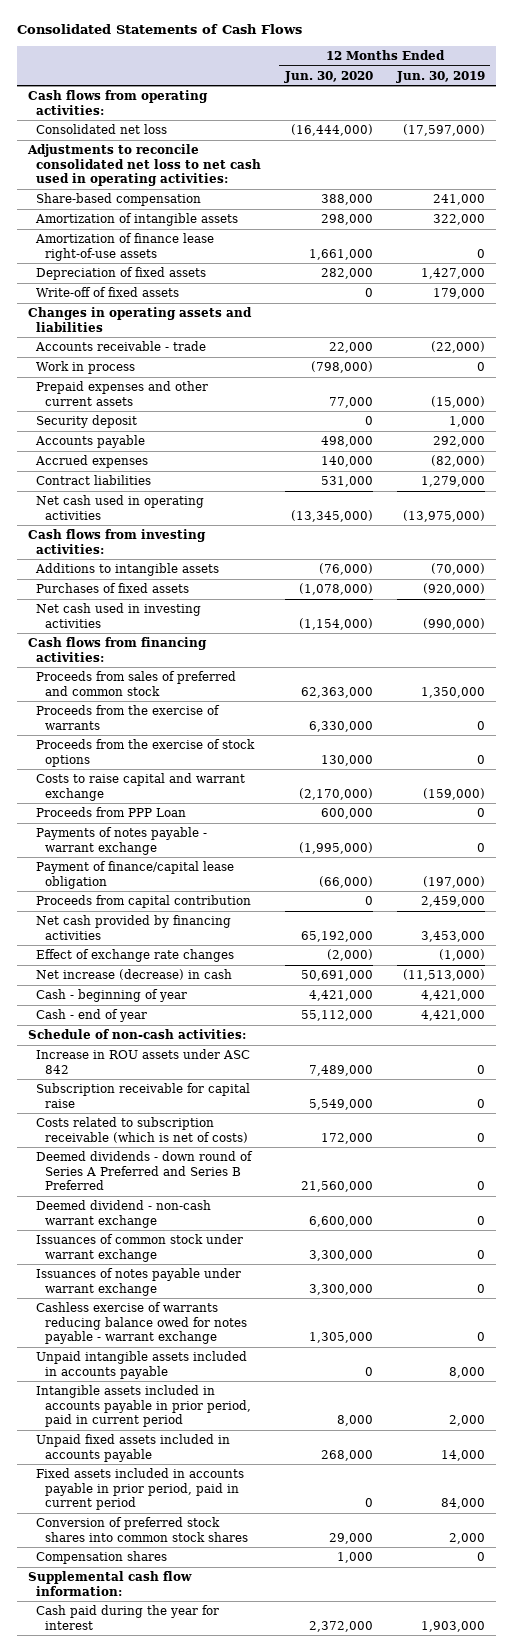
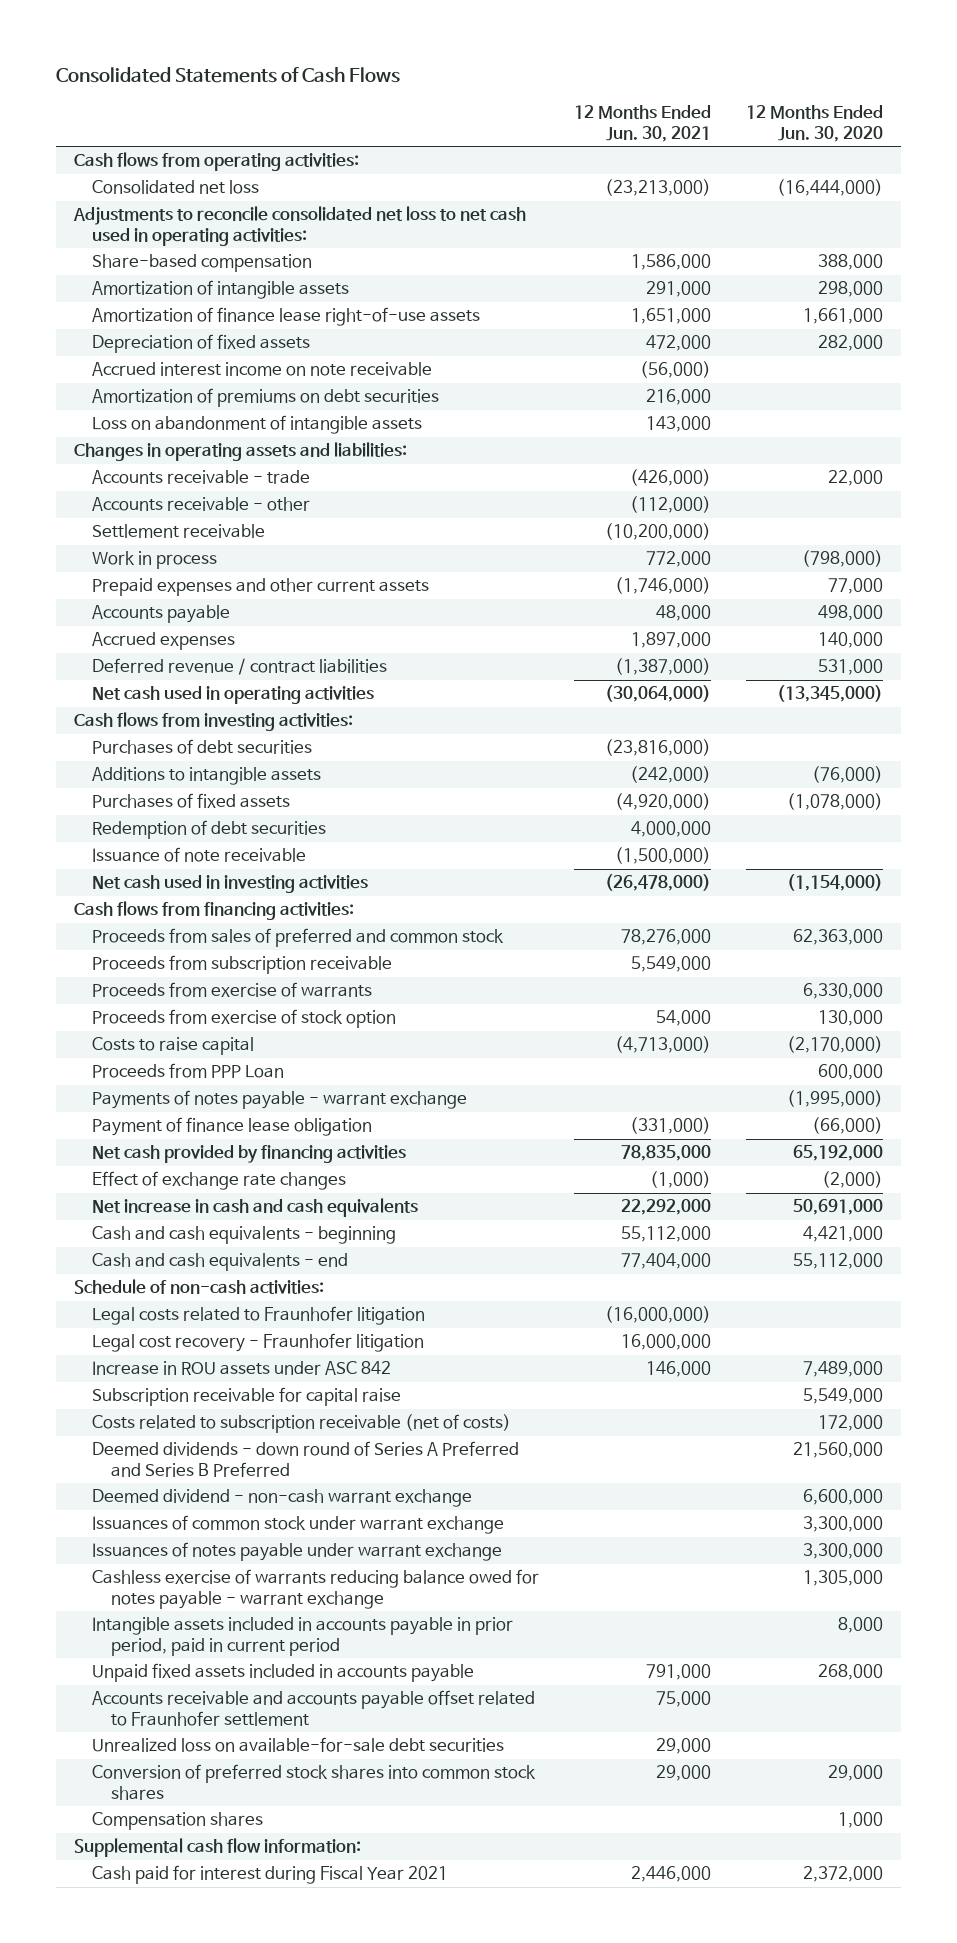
[395,70,485,83] Jun. 30, 2019 -> none
none -> [574,105,712,142] 12 Months Ended Jun. 30, 2021
[36,287,180,298] Write-off of fixed assets -> none
none -> [92,362,433,377] Accrued interest income on note receivable
none -> [92,388,440,408] Amortization of premiums on debt securities
none -> [92,415,423,435] Loss on abandonment of intangible assets
[28,307,253,332] Changes in operating assets and liabilities -> [73,442,407,462] Changes in operating assets and liabilities:
none -> [92,497,311,512] Accounts receivable - other
none -> [92,524,266,539] Settlement receivable
[36,415,138,429] Security deposit -> none
[36,475,152,486] Contract liabilities -> [92,658,388,676] Deferred revenue / contract liabilities
none -> [92,739,313,755] Purchases of debt securities
none -> [92,820,327,840] Redemption of debt securities
none -> [92,847,307,863] Issuance of note receivable
none -> [92,955,393,975] Proceeds from subscription receivable
[36,705,221,730] Proceeds from the exercise of warrants -> [92,982,373,998] Proceeds from exercise of warrants
[36,739,256,767] Proceeds from the exercise of stock options -> [92,1009,397,1029] Proceeds from exercise of stock option
[36,773,246,801] Costs to raise capital and warrant exchange -> [92,1037,255,1056] Costs to raise capital
[36,895,252,909] Proceeds from capital contribution -> none
[36,861,235,889] Payment of finance/capital lease obligation -> [92,1117,373,1137] Payment of finance lease obligation
[36,969,233,981] Net increase (decrease) in cash -> [92,1198,419,1218] Net increase in cash and cash equivalents
[36,989,188,1003] Cash - beginning of year -> [92,1226,397,1245] Cash and cash equivalents - beginning
[36,1009,148,1023] Cash - end of year -> [92,1253,349,1272] Cash and cash equivalents - end
none -> [92,1306,426,1326] Legal costs related to Fraunhofer litigation
none -> [92,1333,425,1353] Legal cost recovery - Fraunhofer litigation
[36,1117,248,1143] Costs related to subscription receivable (which is net of costs) -> [92,1414,512,1434] Costs related to subscription receivable (net of costs)
[36,1351,248,1379] Unpaid intangible assets included in accounts payable -> none
[36,1468,245,1510] Fixed assets included in accounts payable in prior period, paid in current period -> none
none -> [92,1690,536,1726] Accounts receivable and accounts payable offset related to Fraunhofer settlement
none -> [92,1737,505,1753] Unrealized loss on available-for-sale debt securities
[36,1605,220,1630] Cash paid during the year for interest -> [92,1865,449,1885] Cash paid for interest during Fiscal Year 2021

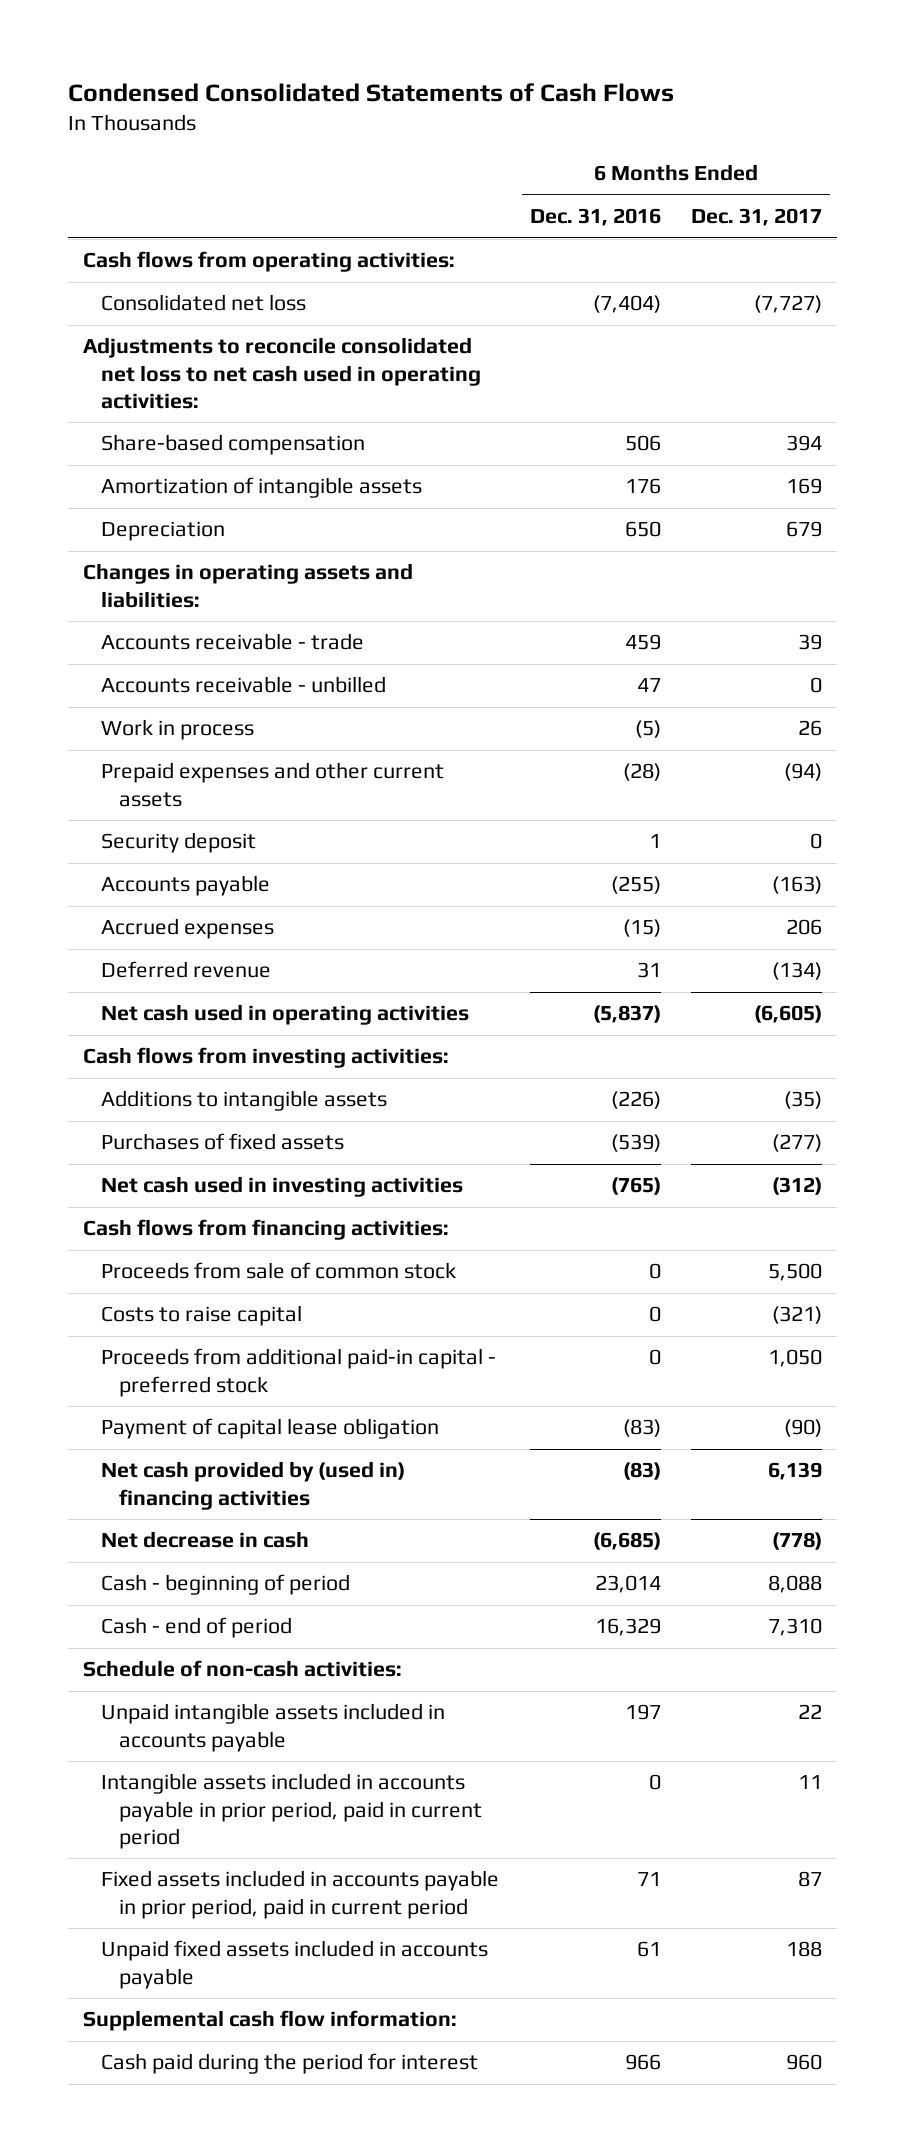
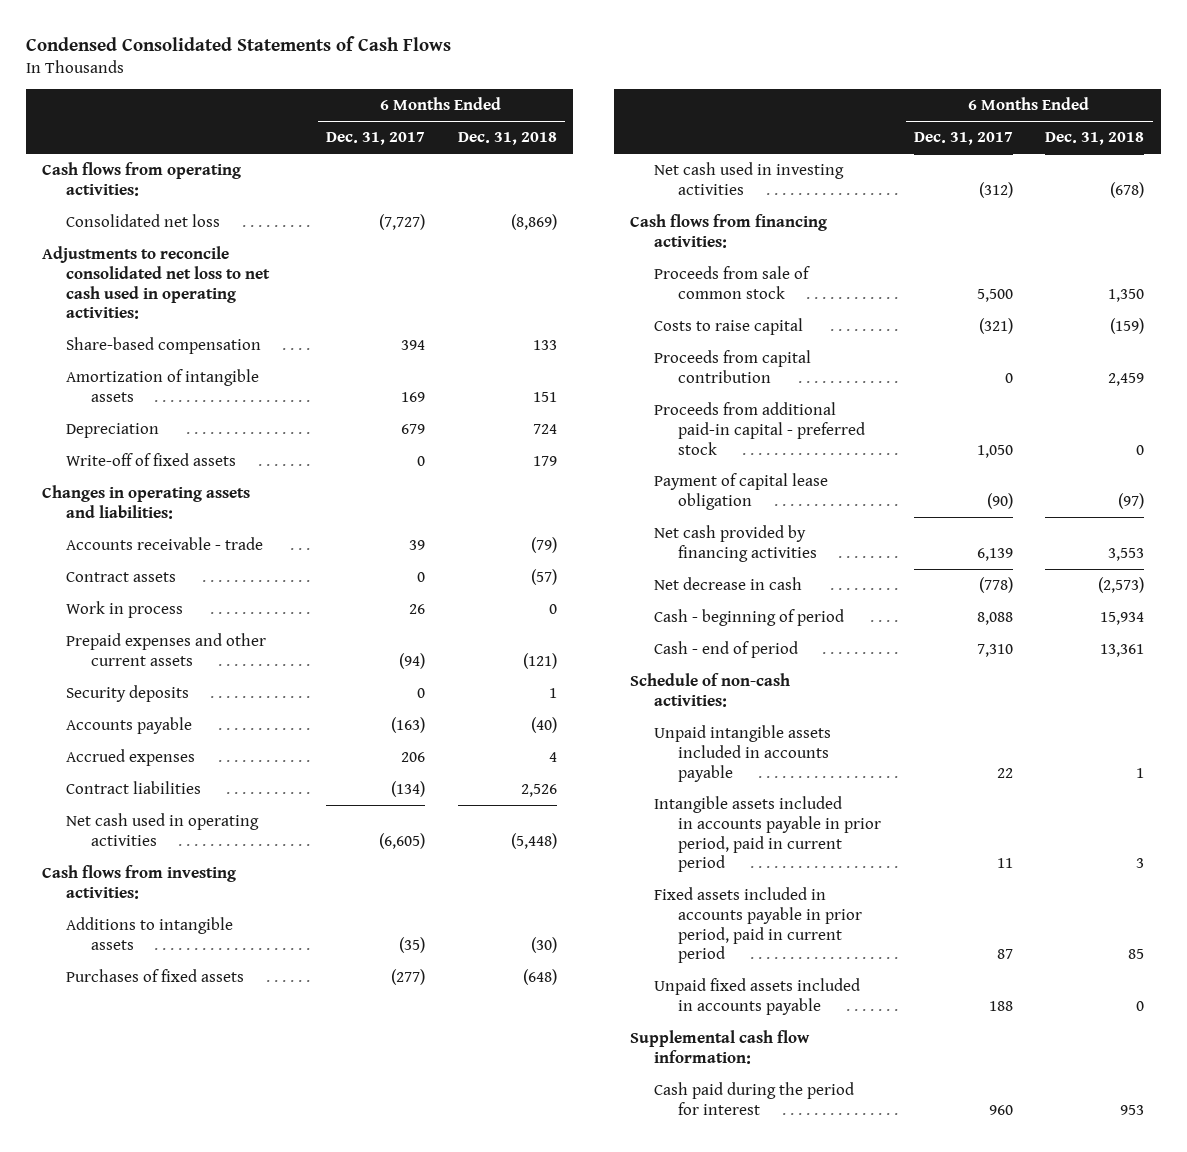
[529,208,661,227] Dec. 31, 2016 -> none
none -> [457,132,557,146] Dec. 31, 2018
none -> [66,452,237,466] Write-off of fixed assets
[101,676,387,694] Accounts receivable - unbilled -> none
none -> [66,571,177,582] Contract assets
[101,832,257,854] Security deposit -> [66,684,190,702] Security deposits
[101,961,272,979] Deferred revenue -> [66,780,202,794] Contract liabilities
none -> [654,349,812,383] Proceeds from capital contribution
[101,1461,406,1510] Net cash provided by (used in) financing activities -> [654,524,818,562] Net cash provided by financing activities

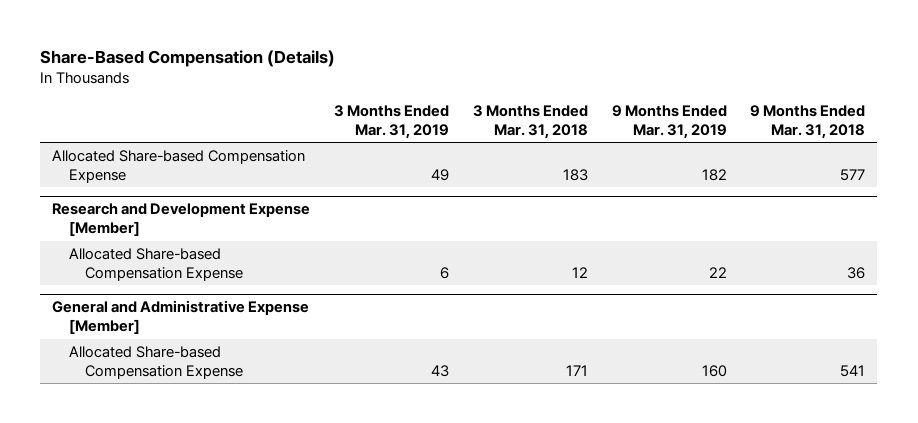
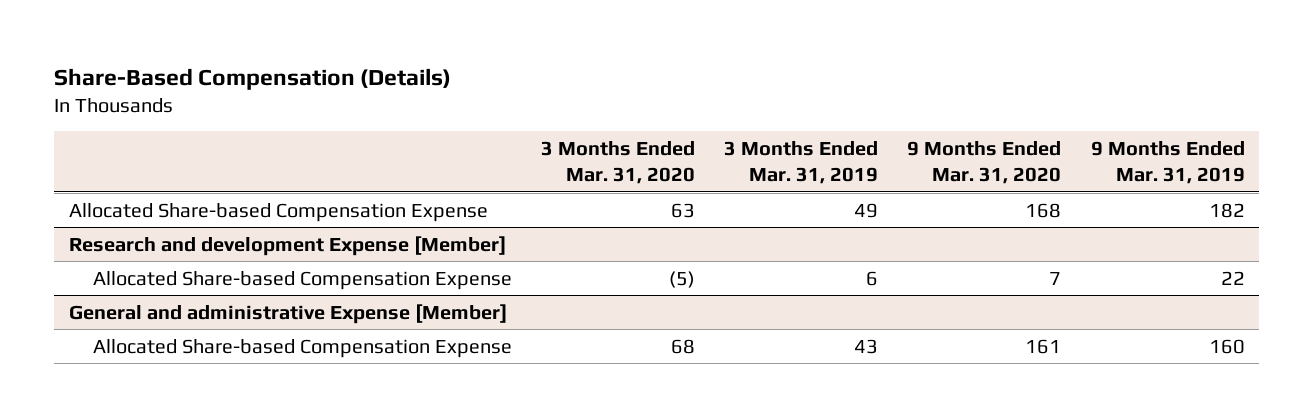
[472,105,588,140] 3 Months Ended Mar. 31, 2018 -> none
[750,105,866,140] 9 Months Ended Mar. 31, 2018 -> none
none -> [540,141,695,184] 3 Months Ended Mar. 31, 2020
none -> [907,141,1062,184] 9 Months Ended Mar. 31, 2020
[52,203,311,237] Research and Development Expense [Member] -> [68,235,506,256] Research and development Expense [Member]
[52,300,310,335] General and Administrative Expense [Member] -> [68,303,507,324] General and administrative Expense [Member]

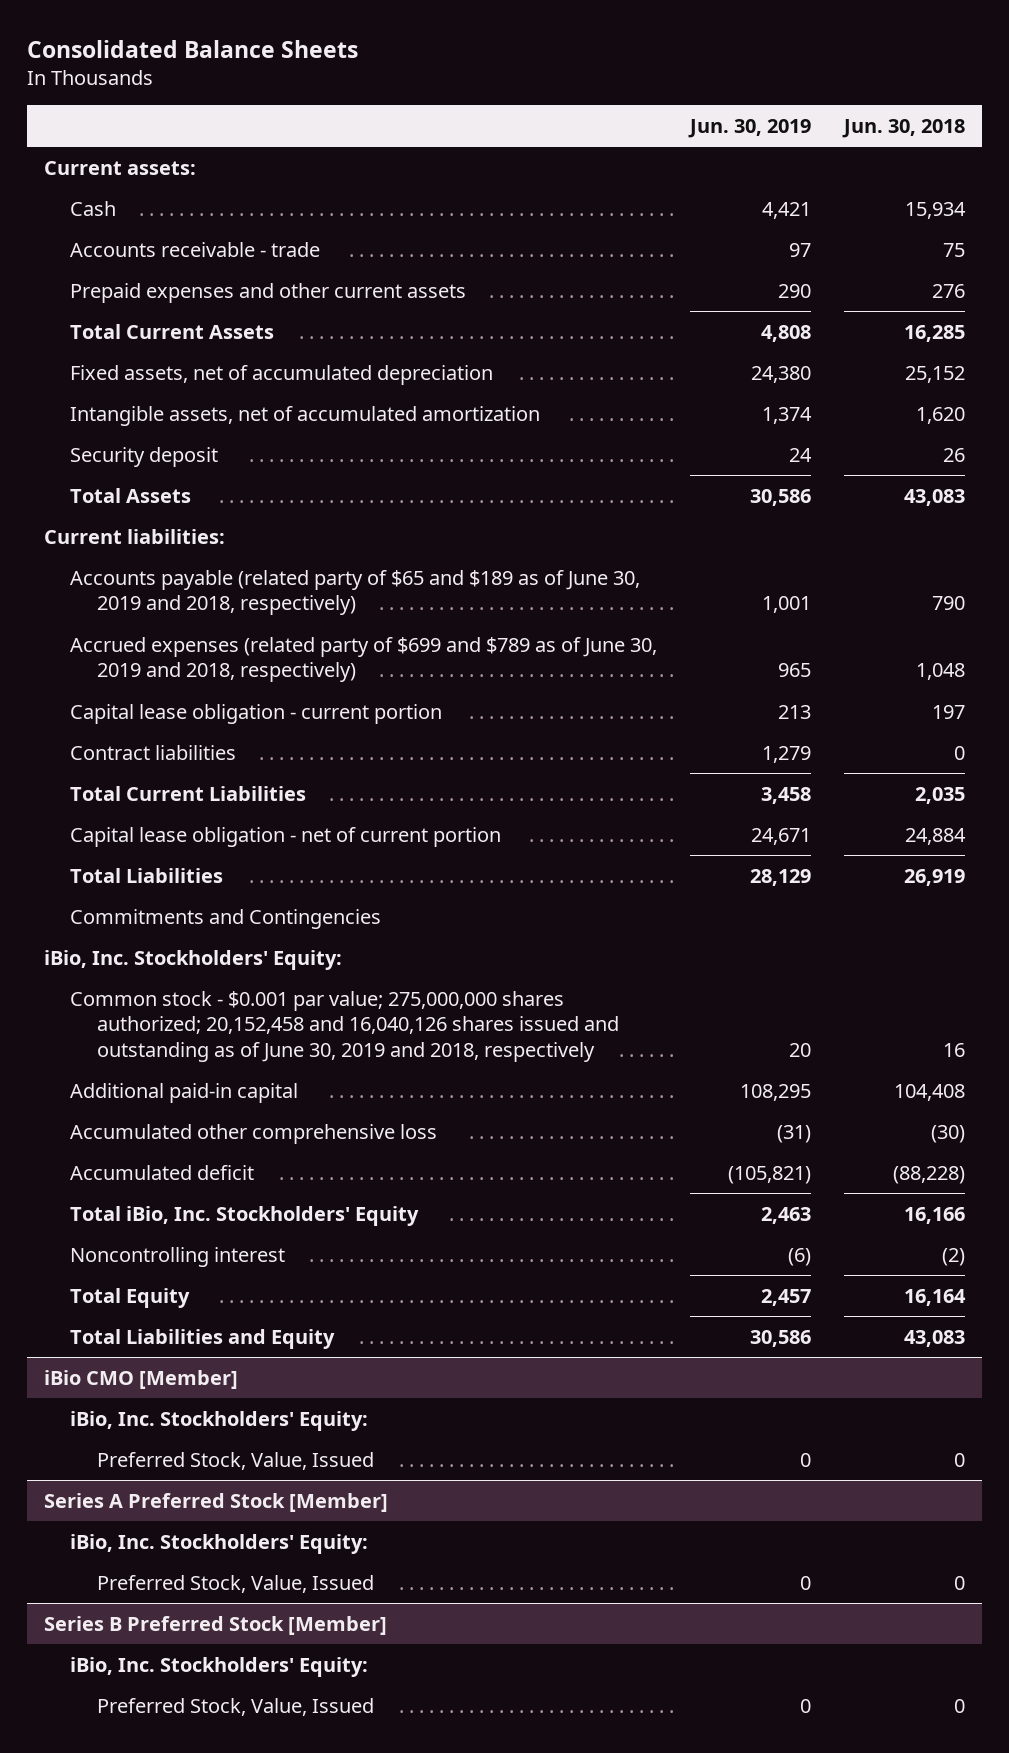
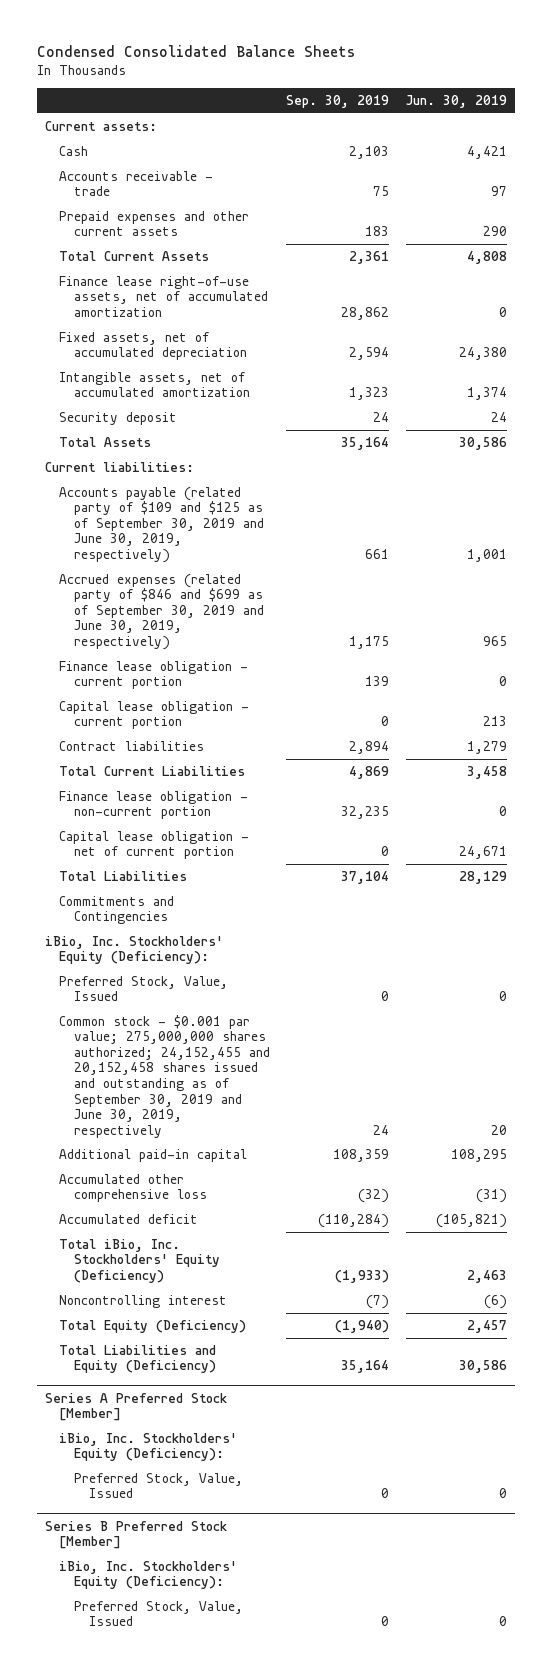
[27,40,359,59] Consolidated Balance Sheets -> [36,45,355,58] Condensed Consolidated Balance Sheets
[842,118,966,138] Jun. 30, 2018 -> none
none -> [286,95,390,109] Sep. 30, 2019
none -> [59,275,268,317] Finance lease right-of-use assets, net of accumulated amortization
[70,569,641,616] Accounts payable (related party of $65 and $189 as of June 30, 2019 and 2018, respectively) -> [59,486,264,564] Accounts payable (related party of $109 and $125 as of September 30, 2019 and June 30, 2019, respectively)
[70,636,658,683] Accrued expenses (related party of $699 and $789 as of June 30, 2019 and 2018, respectively) -> [59,573,264,651] Accrued expenses (related party of $846 and $699 as of September 30, 2019 and June 30, 2019, respectively)
none -> [59,660,249,690] Finance lease obligation - current portion
none -> [59,790,249,820] Finance lease obligation - non-current portion
[43,949,342,970] iBio, Inc. Stockholders' Equity: -> [44,935,223,965] iBio, Inc. Stockholders' Equity (Deficiency):
none -> [59,975,229,1002] Preferred Stock, Value, Issued
[70,990,620,1062] Common stock - $0.001 par value; 275,000,000 shares authorized; 20,152,458 and 16,040,126 shares issued and outstanding as of June 30, 2019 and 2018, respectively -> [59,1014,270,1138] Common stock - $0.001 par value; 275,000,000 shares authorized; 24,152,455 and 20,152,458 shares issued and outstanding as of September 30, 2019 and June 30, 2019, respectively
[70,1205,420,1226] Total iBio, Inc. Stockholders' Equity -> [59,1238,220,1283] Total iBio, Inc. Stockholders' Equity (Deficiency)
[43,1369,238,1389] iBio CMO [Member] -> none
[70,1410,369,1431] iBio, Inc. Stockholders' Equity: -> none
[97,1451,375,1470] Preferred Stock, Value, Issued -> none
[70,1287,191,1308] Total Equity -> [59,1319,247,1333] Total Equity (Deficiency)
[70,1328,336,1349] Total Liabilities and Equity -> [59,1344,217,1374] Total Liabilities and Equity (Deficiency)
[70,1533,369,1554] iBio, Inc. Stockholders' Equity: -> [59,1432,238,1462] iBio, Inc. Stockholders' Equity (Deficiency):
[70,1656,369,1677] iBio, Inc. Stockholders' Equity: -> [59,1560,238,1590] iBio, Inc. Stockholders' Equity (Deficiency):

